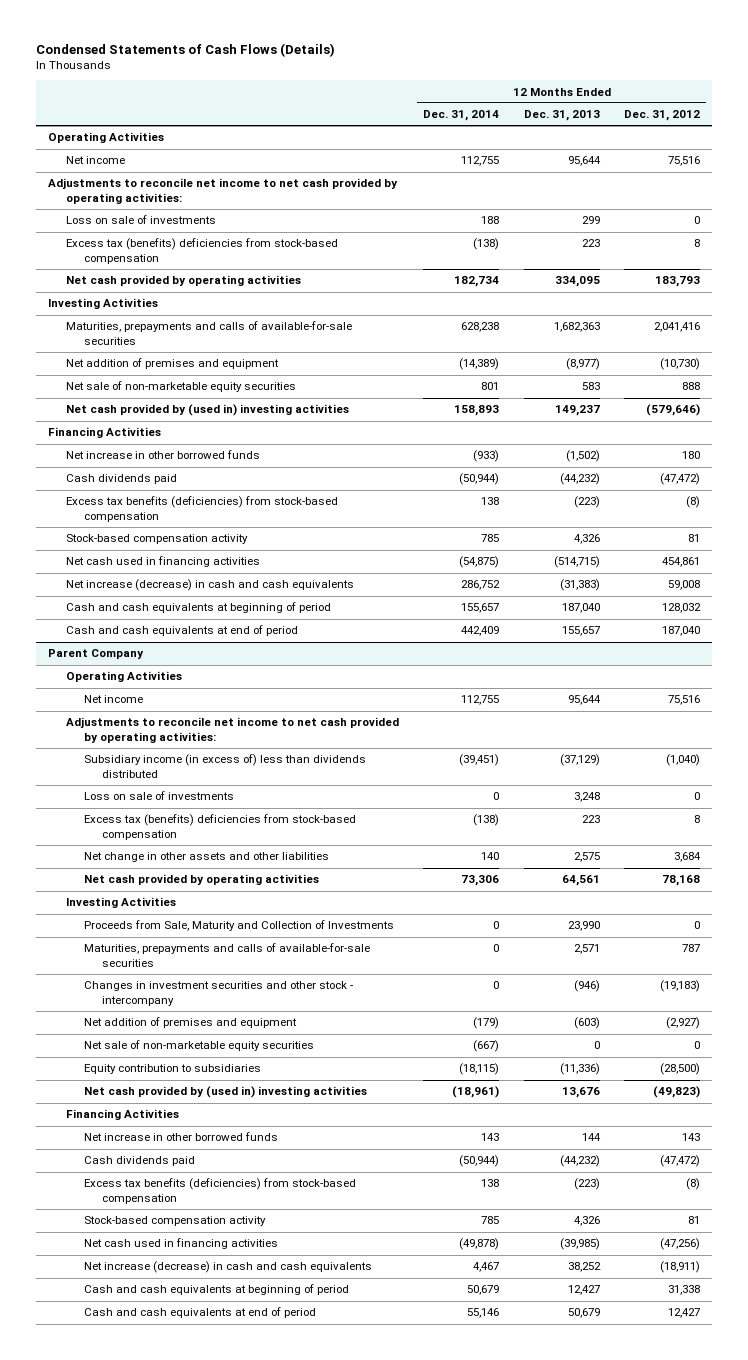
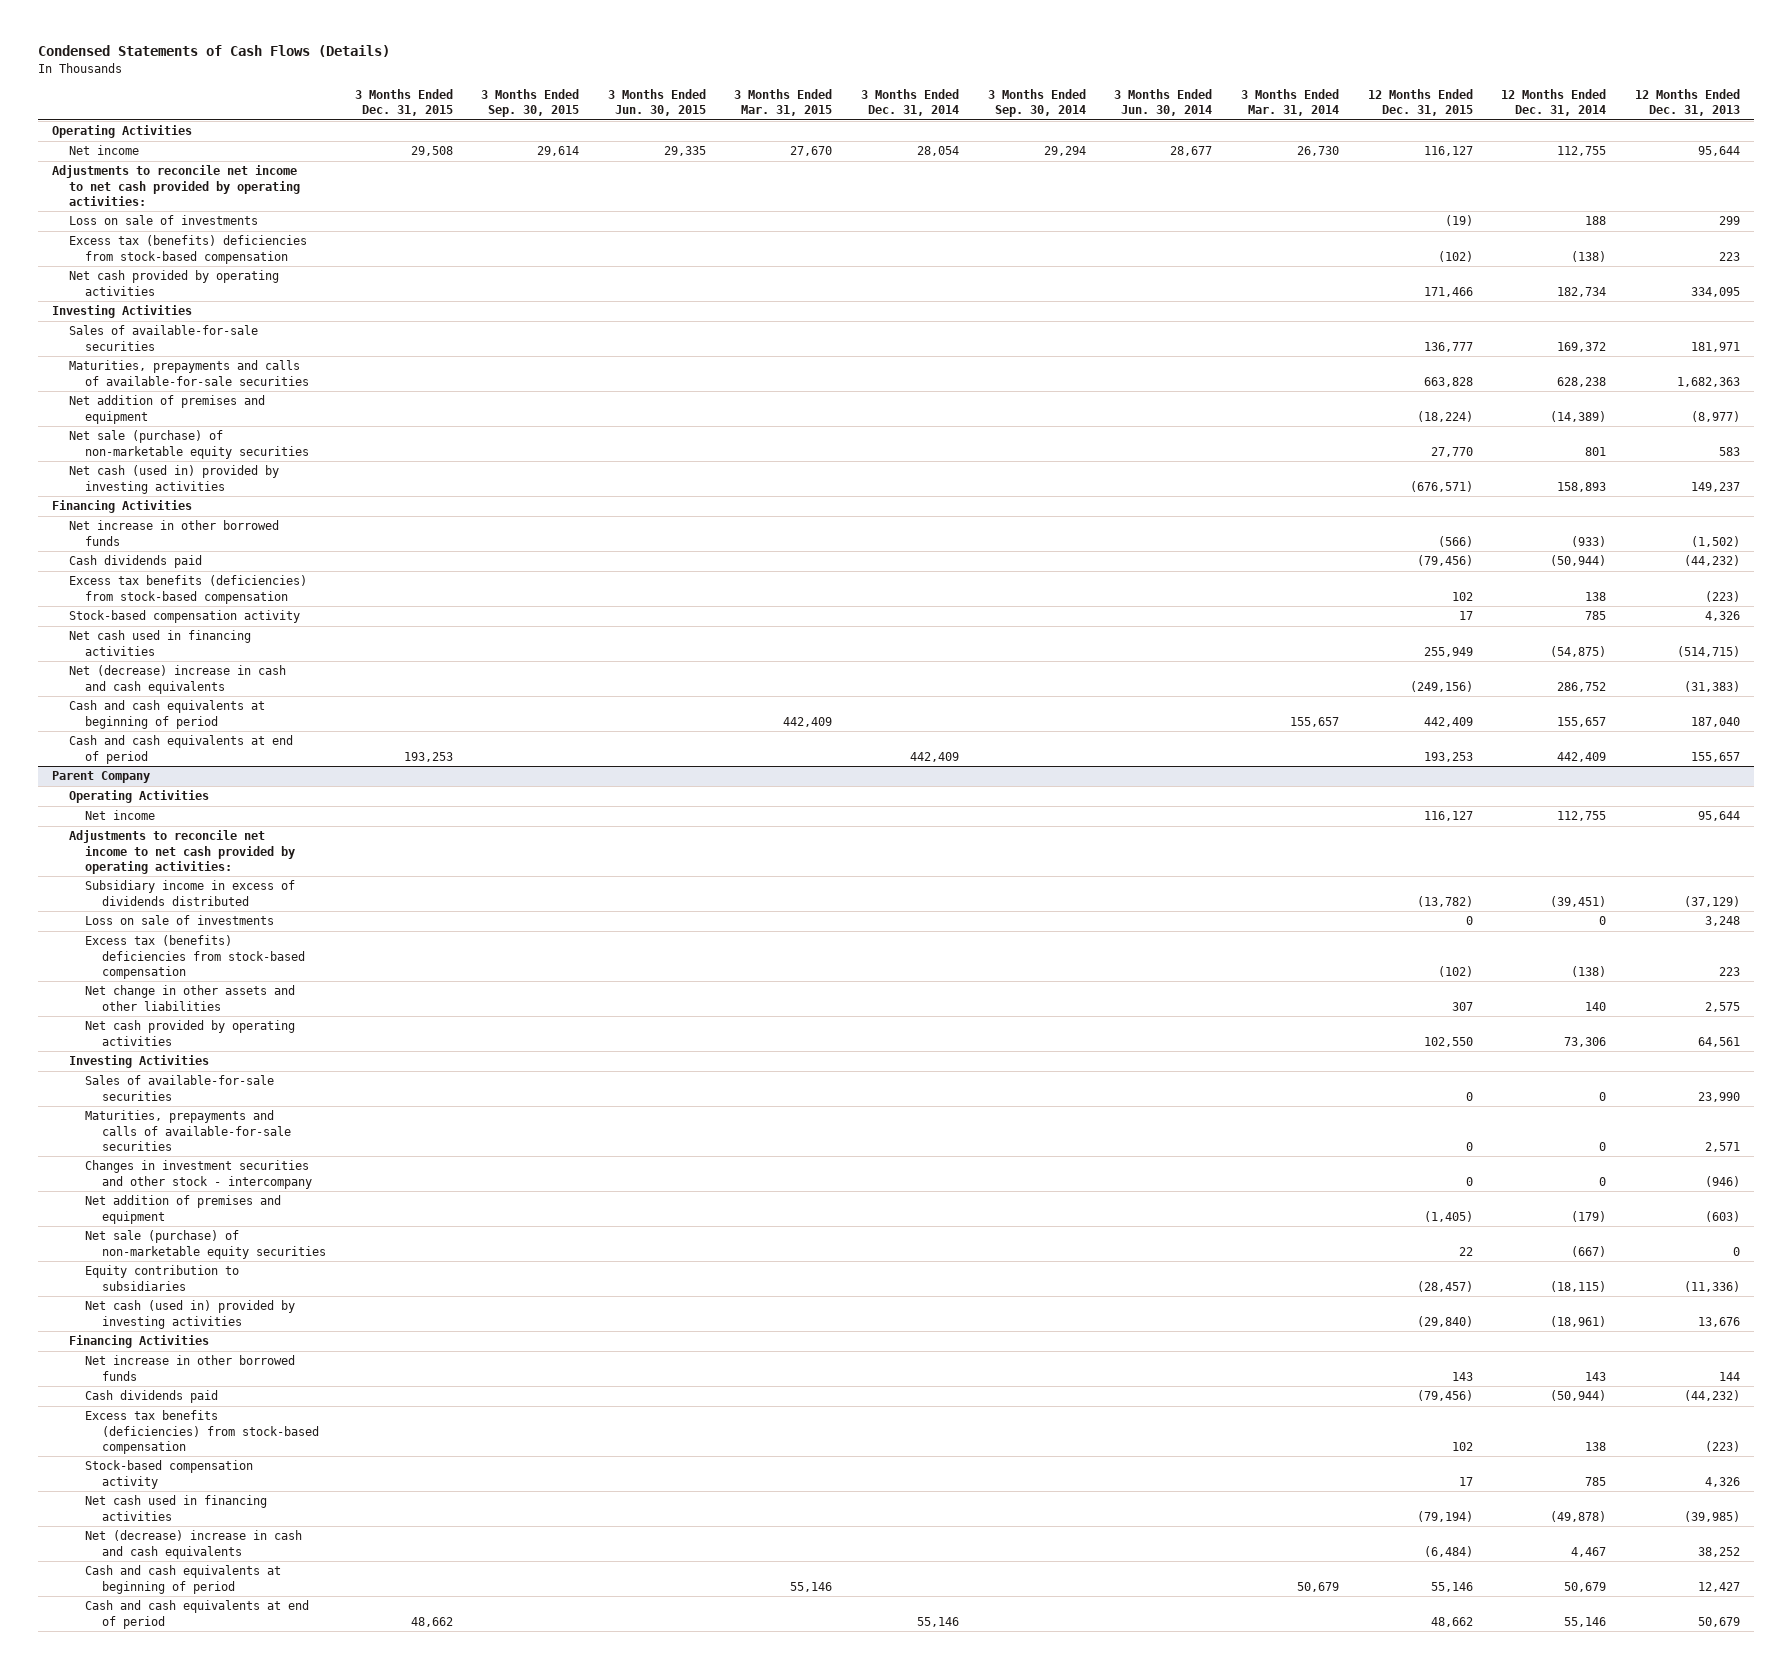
[623,110,700,122] Dec. 31, 2012 -> none
none -> [354,88,453,117] 3 Months Ended Dec. 31, 2015
none -> [481,88,580,118] 3 Months Ended Sep. 30, 2015
none -> [607,88,706,117] 3 Months Ended Jun. 30, 2015
none -> [734,88,833,117] 3 Months Ended Mar. 31, 2015
none -> [861,88,960,117] 3 Months Ended Dec. 31, 2014
none -> [987,88,1086,118] 3 Months Ended Sep. 30, 2014
none -> [1114,88,1213,117] 3 Months Ended Jun. 30, 2014
none -> [1241,88,1340,117] 3 Months Ended Mar. 31, 2014
none -> [1367,88,1473,117] 12 Months Ended Dec. 31, 2015
none -> [68,325,258,351] Sales of available-for-sale securities
[66,381,297,393] Net sale of non-marketable equity securities -> [68,430,310,459] Net sale (purchase) of non-marketable equity securities
[66,404,350,417] Net cash provided by (used in) investing activities -> [68,465,279,494] Net cash (used in) provided by investing activities
[66,579,355,592] Net increase (decrease) in cash and cash equivalents -> [68,665,286,694] Net (decrease) increase in cash and cash equivalents
[84,754,367,778] Subsidiary income (in excess of) less than dividends distributed -> [85,880,296,906] Subsidiary income in excess of dividends distributed
[84,920,395,932] Proceeds from Sale, Maturity and Collection of Investments -> [85,1075,275,1101] Sales of available-for-sale securities
[84,1040,315,1052] Net sale of non-marketable equity securities -> [85,1230,326,1259] Net sale (purchase) of non-marketable equity securities
[84,1086,368,1099] Net cash provided by (used in) investing activities -> [85,1300,296,1329] Net cash (used in) provided by investing activities
[84,1261,373,1274] Net increase (decrease) in cash and cash equivalents -> [85,1530,303,1559] Net (decrease) increase in cash and cash equivalents

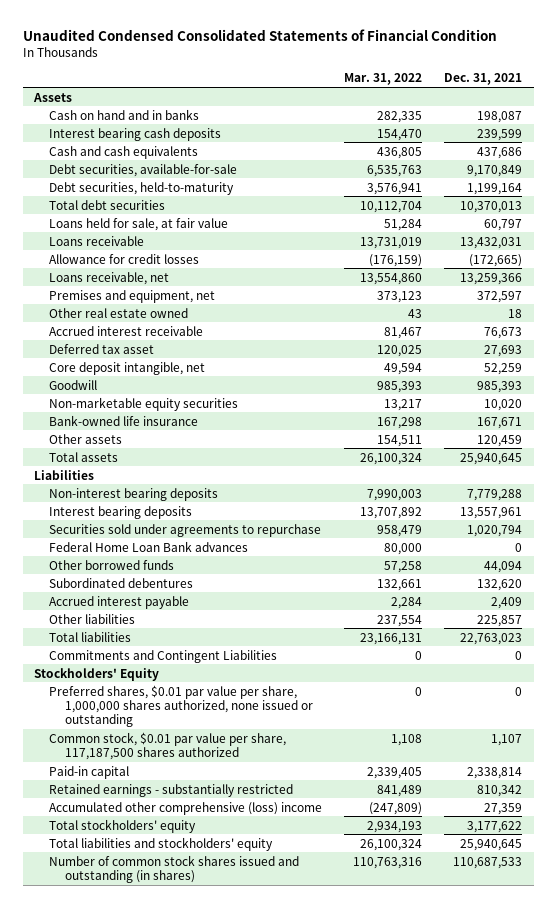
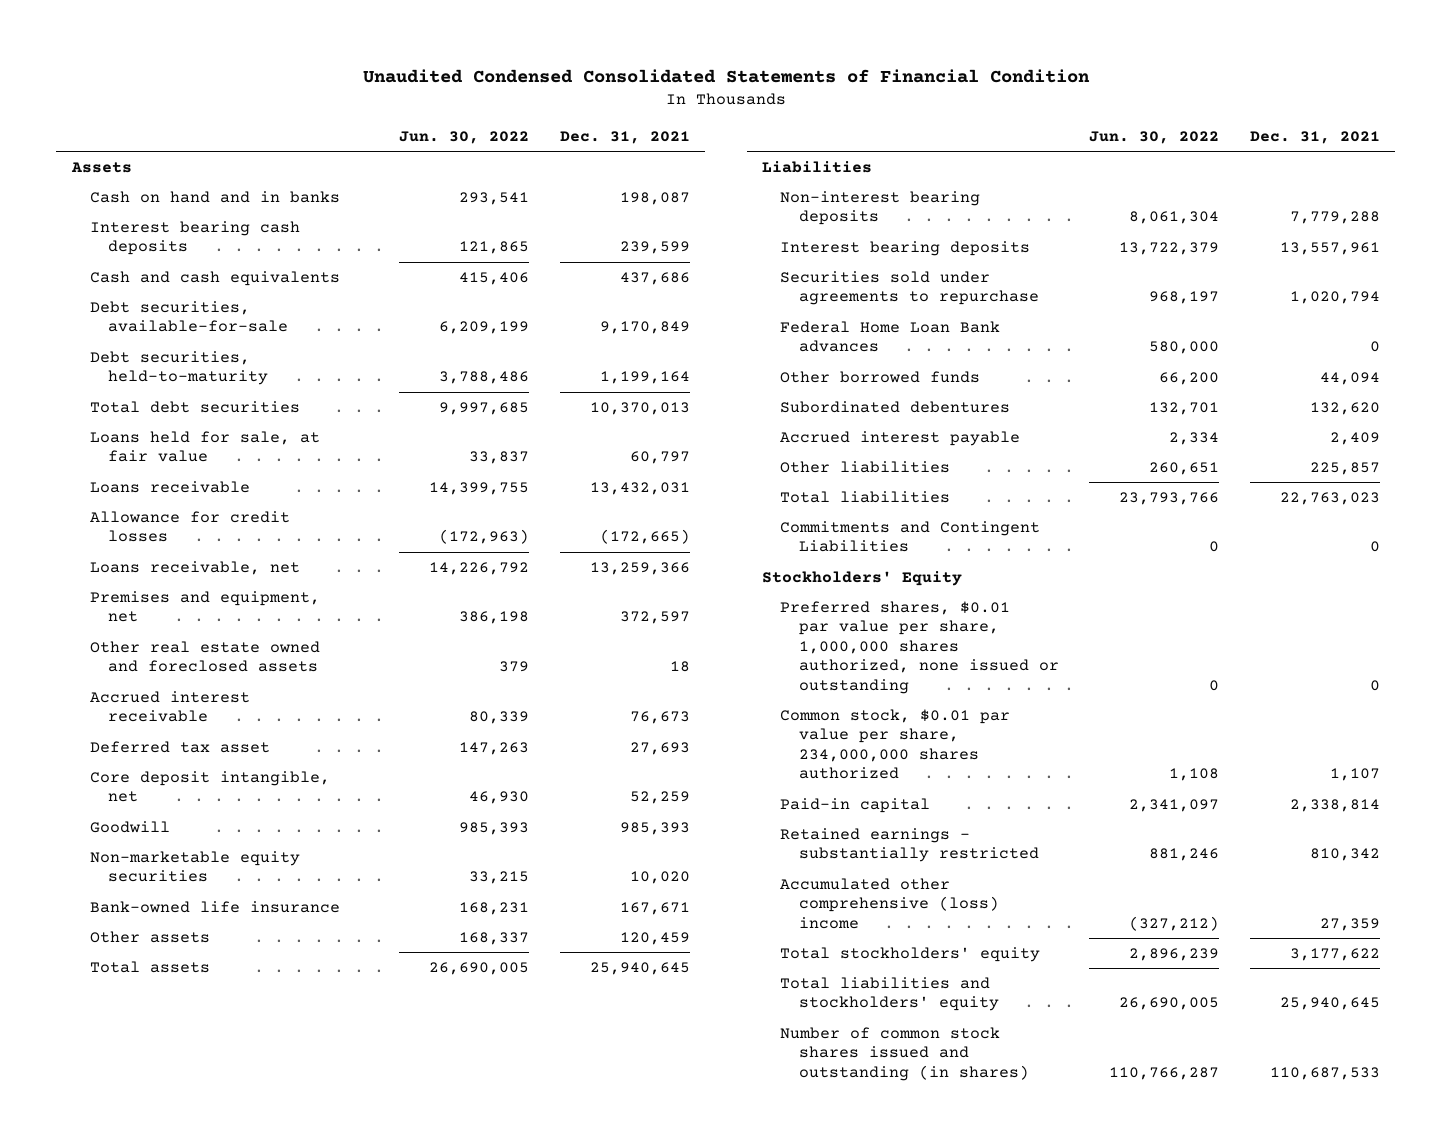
[344,73,423,86] Mar. 31, 2022 -> none
none -> [399,130,530,144] Jun. 30, 2022
[49,307,189,318] Other real estate owned -> [90,640,321,673] Other real estate owned and foreclosed assets
[49,731,287,760] Common stock, $0.01 par value per share, 117,187,500 shares authorized -> [780,708,1011,780] Common stock, $0.01 par value per share, 234,000,000 shares authorized

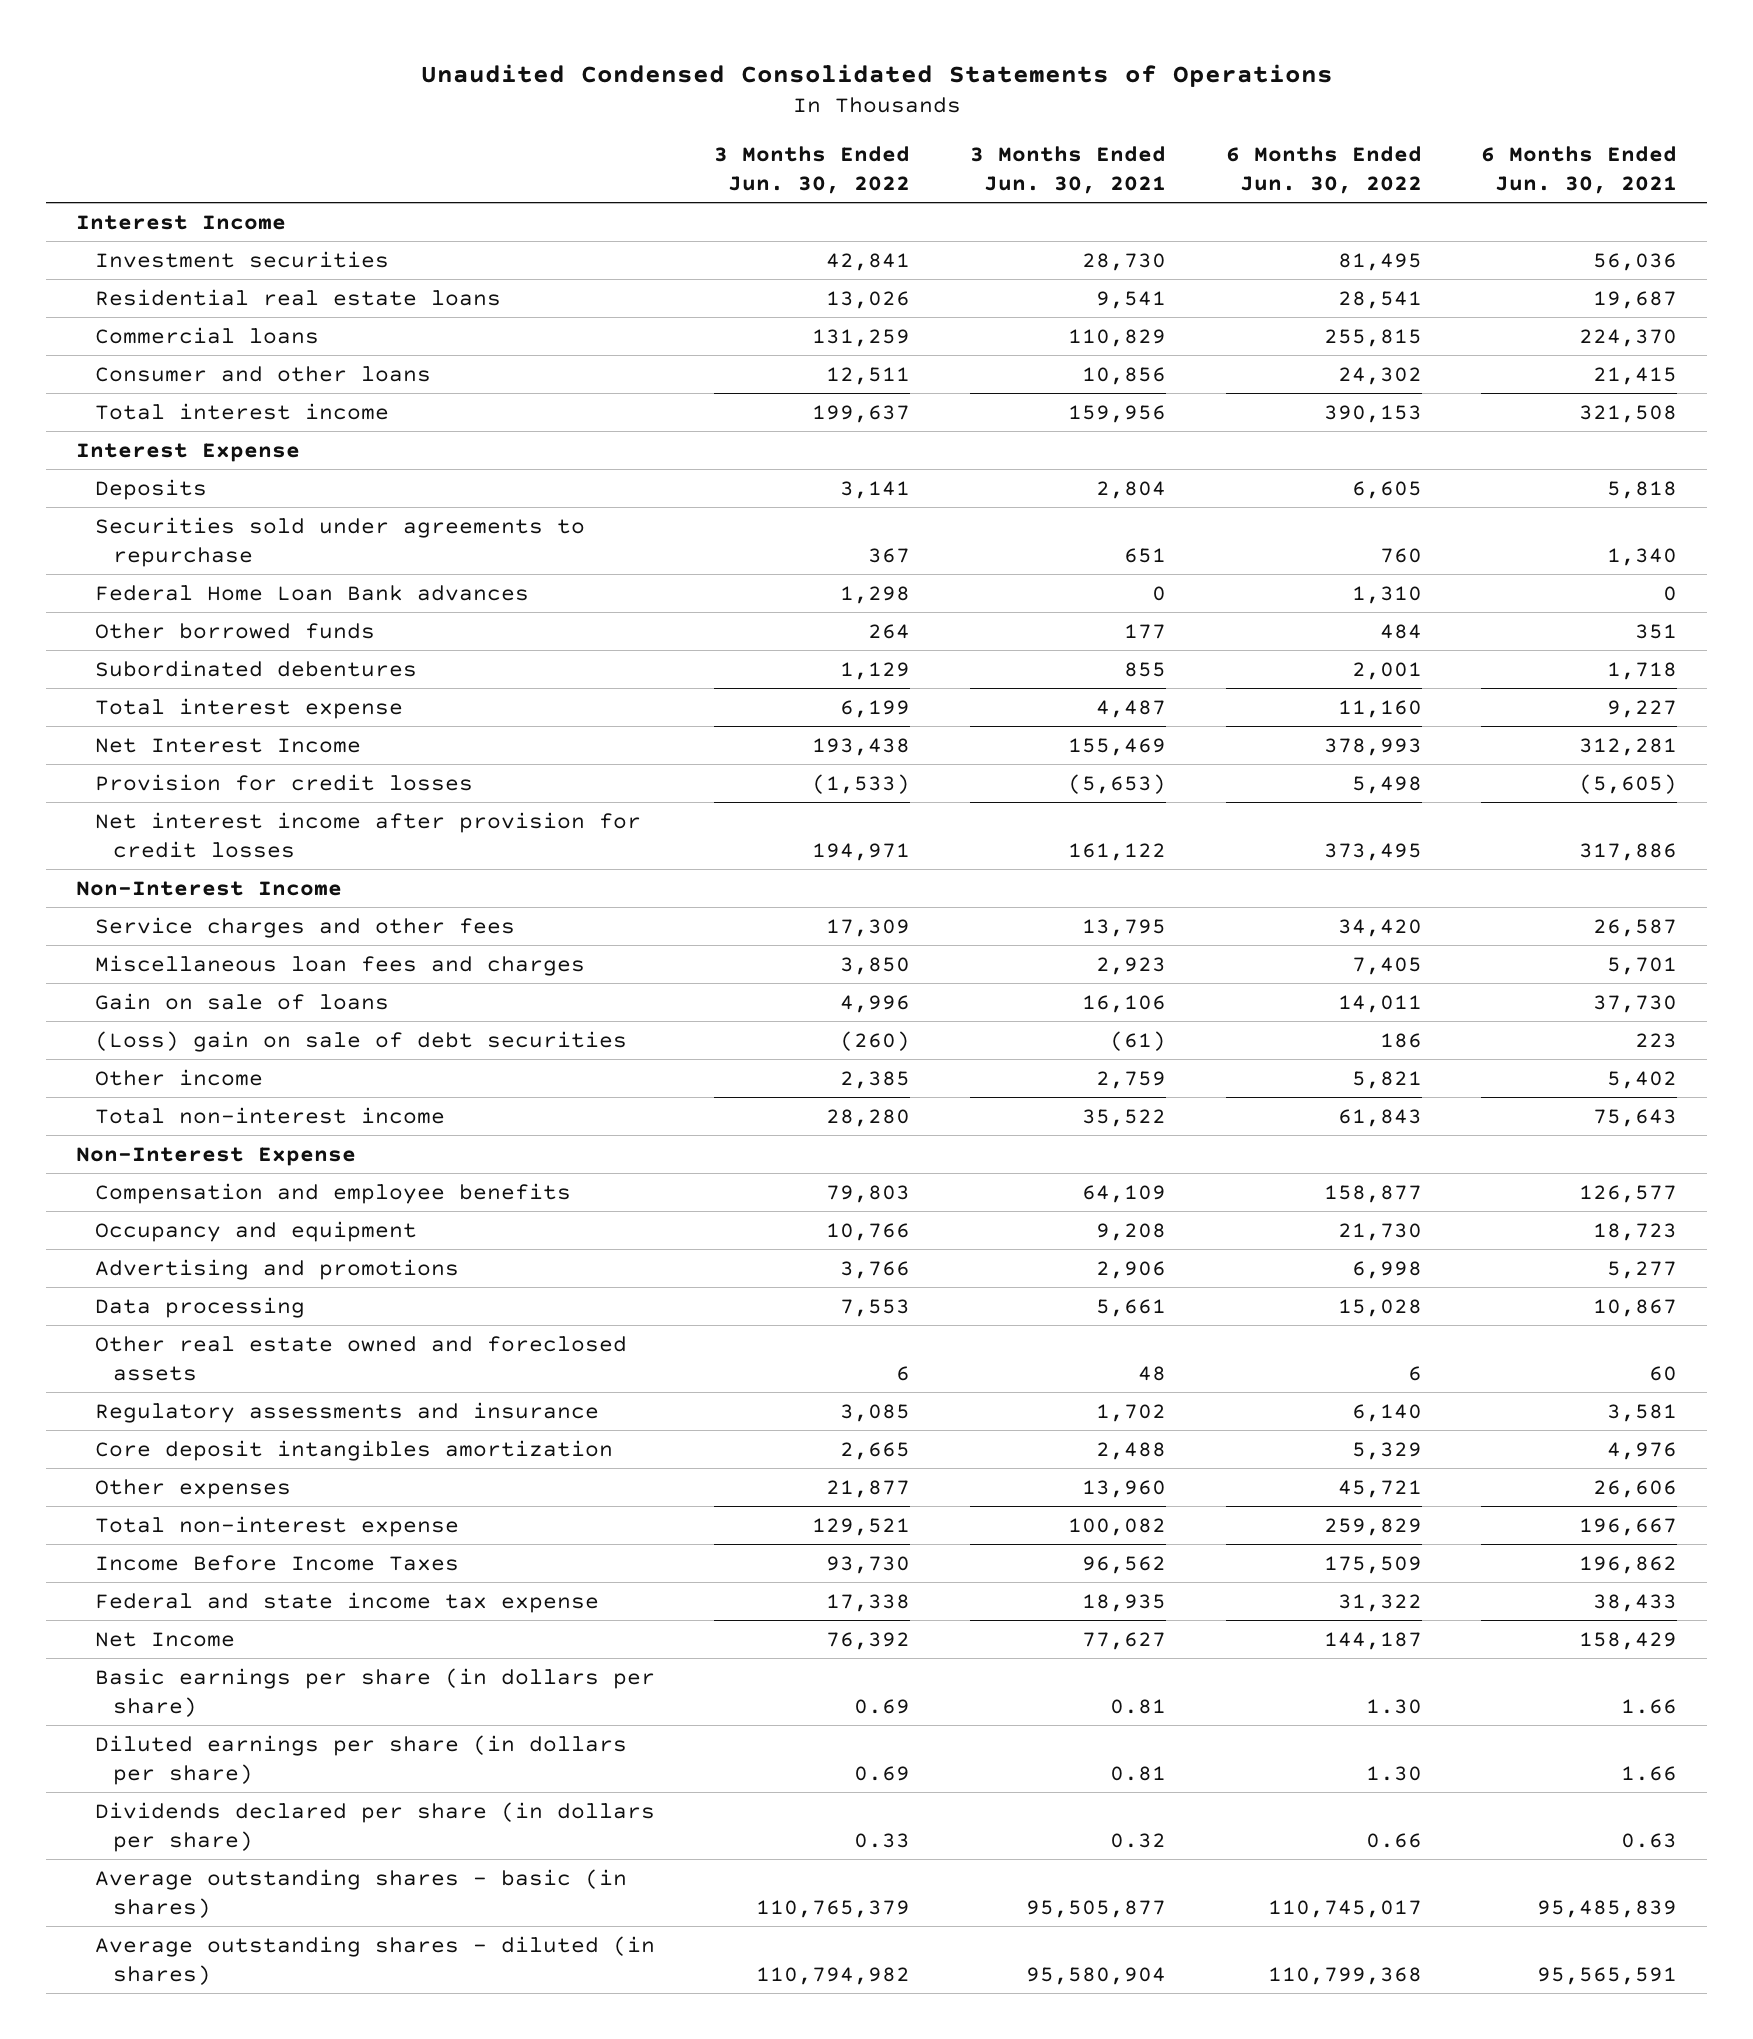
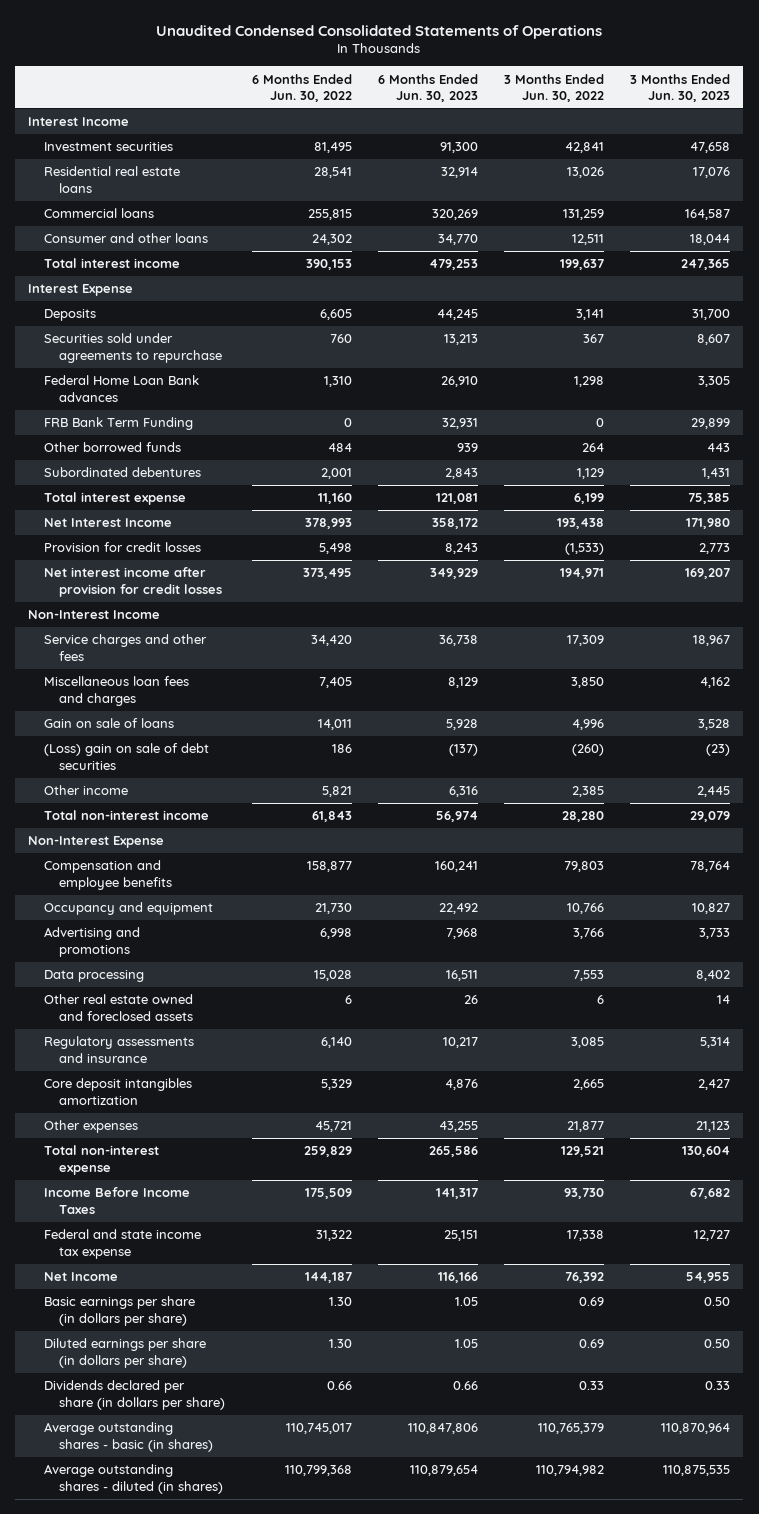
[969,145,1166,195] 3 Months Ended Jun. 30, 2021 -> none
[1481,145,1678,195] 6 Months Ended Jun. 30, 2021 -> none
none -> [377,73,478,102] 6 Months Ended Jun. 30, 2023
none -> [630,73,731,102] 3 Months Ended Jun. 30, 2023
none -> [43,417,193,431] FRB Bank Term Funding

